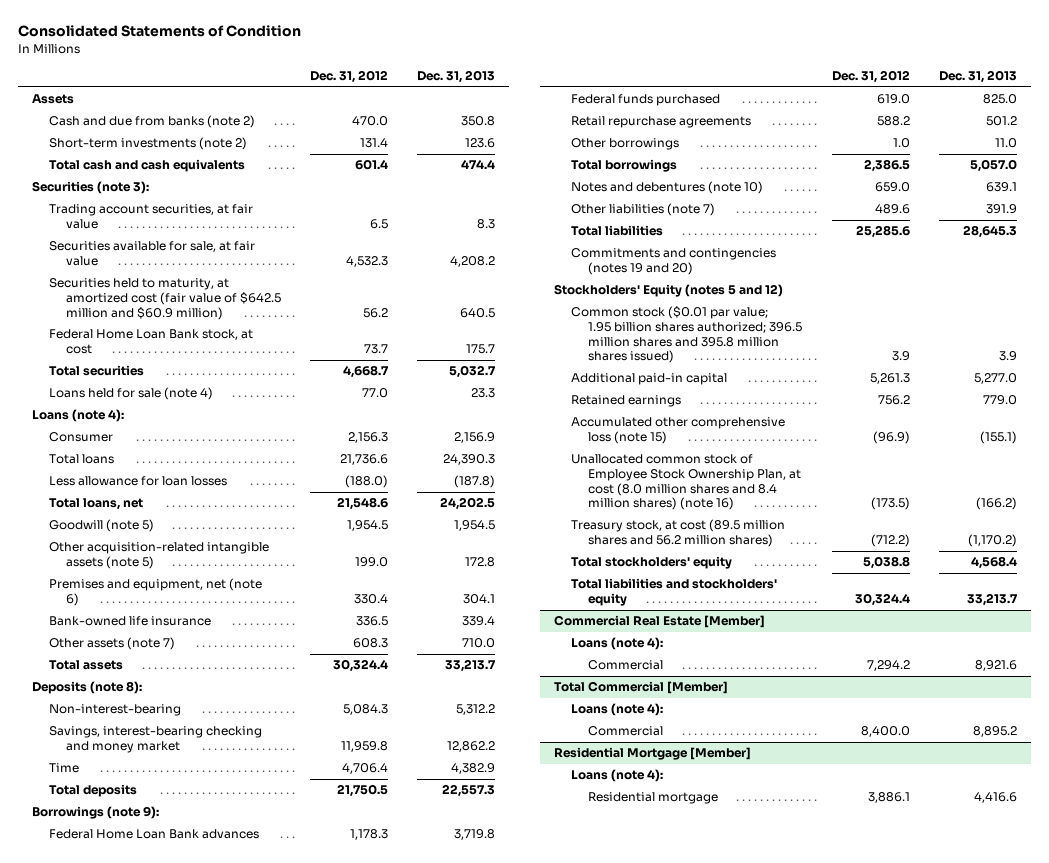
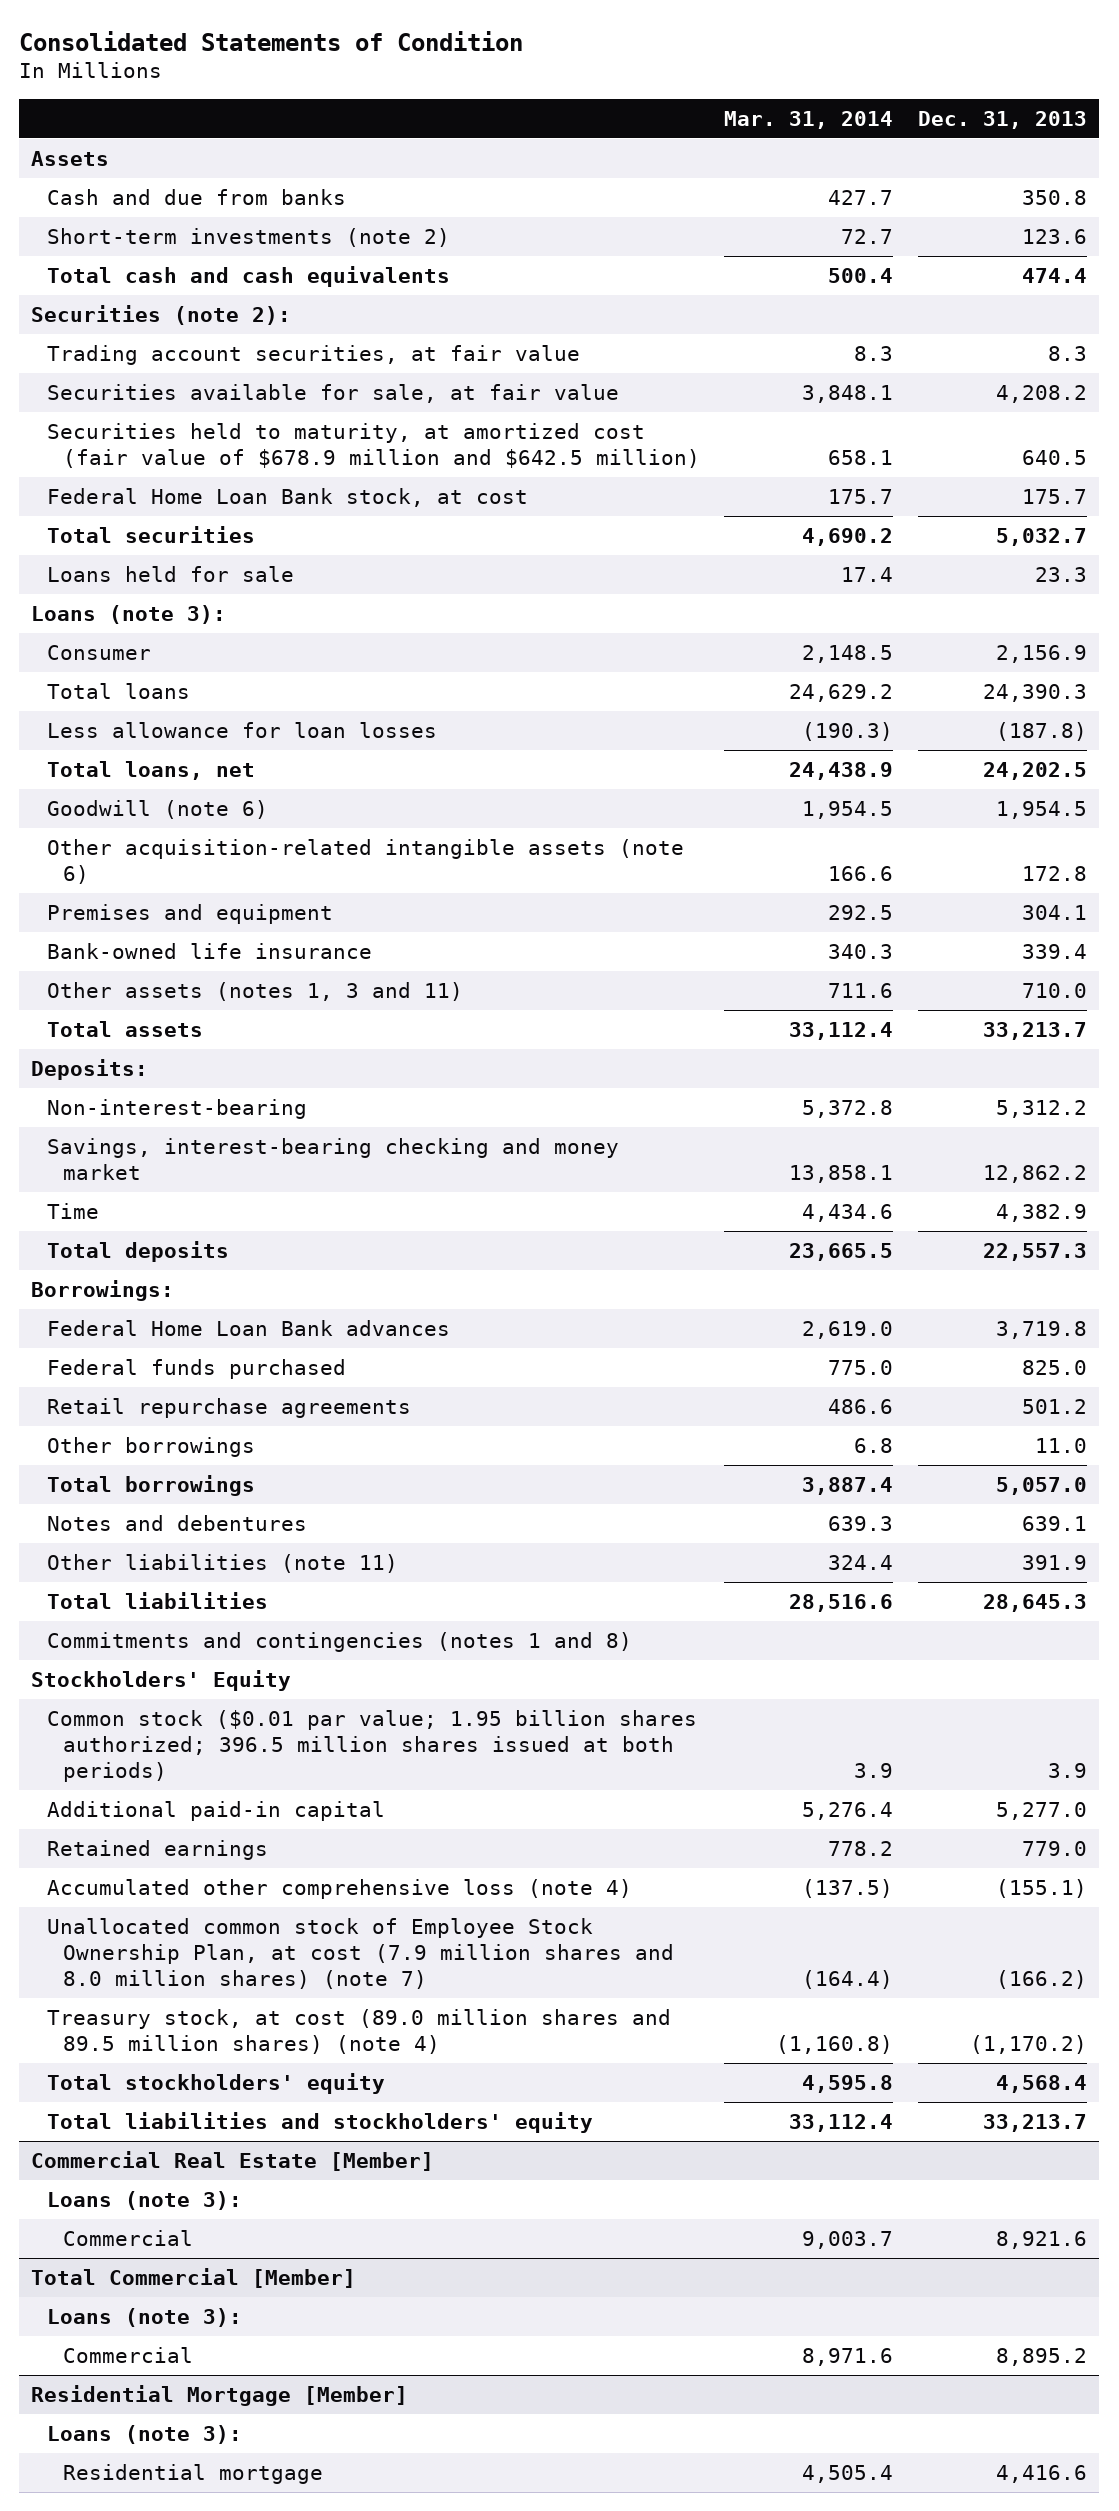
[309,70,388,84] Dec. 31, 2012 -> none
none -> [724,110,894,129] Mar. 31, 2014
[48,115,255,129] Cash and due from banks (note 2) -> [47,188,347,205] Cash and due from banks
[32,181,150,195] Securities (note 3): -> [31,304,292,325] Securities (note 2):
[48,278,281,320] Securities held to maturity, at amortized cost (fair value of $642.5 million and $60.9 million) -> [47,422,700,469] Securities held to maturity, at amortized cost (fair value of $678.9 million and $642.5 million)
[48,387,213,401] Loans held for sale (note 4) -> [47,565,295,582] Loans held for sale
[32,409,125,423] Loans (note 4): -> [31,604,227,624] Loans (note 3):
[48,519,154,533] Goodwill (note 5) -> [47,799,269,819] Goodwill (note 6)
[48,542,269,570] Other acquisition-related intangible assets (note 5) -> [47,838,685,885] Other acquisition-related intangible assets (note 6)
[48,578,262,607] Premises and equipment, net (note 6) -> [47,903,334,924] Premises and equipment
[48,637,175,651] Other assets (note 7) -> [47,981,464,1001] Other assets (notes 1, 3 and 11)
[32,681,143,695] Deposits (note 8): -> [31,1058,149,1080] Deposits:
[32,806,160,820] Borrowings (note 9): -> [31,1279,175,1301] Borrowings:
[570,181,763,195] Notes and debentures (note 10) -> [47,1514,308,1531] Notes and debentures
[570,203,715,217] Other liabilities (note 7) -> [47,1553,399,1573] Other liabilities (note 11)
[570,248,776,276] Commitments and contingencies (notes 19 and 20) -> [47,1631,633,1652] Commitments and contingencies (notes 1 and 8)
[554,284,784,298] Stockholders' Equity (notes 5 and 12) -> [31,1669,292,1691] Stockholders' Equity
[570,306,802,364] Common stock ($0.01 par value; 1.95 billion shares authorized; 396.5 million shares and 395.8 million shares issued) -> [47,1709,698,1783] Common stock ($0.01 par value; 1.95 billion shares authorized; 396.5 million shares issued at both periods)
[570,417,785,445] Accumulated other comprehensive loss (note 15) -> [47,1878,633,1899] Accumulated other comprehensive loss (note 4)
[570,454,801,511] Unallocated common stock of Employee Stock Ownership Plan, at cost (8.0 million shares and 8.4 million shares) (note 16) -> [47,1917,674,1990] Unallocated common stock of Employee Stock Ownership Plan, at cost (7.9 million shares and 8.0 million shares) (note 7)
[570,519,785,548] Treasury stock, at cost (89.5 million shares and 56.2 million shares) -> [47,2008,672,2055] Treasury stock, at cost (89.0 million shares and 89.5 million shares) (note 4)
[570,637,663,651] Loans (note 4): -> [47,2190,243,2210] Loans (note 3):
[570,703,663,717] Loans (note 4): -> [47,2307,243,2327] Loans (note 3):
[570,769,663,783] Loans (note 4): -> [47,2424,243,2444] Loans (note 3):

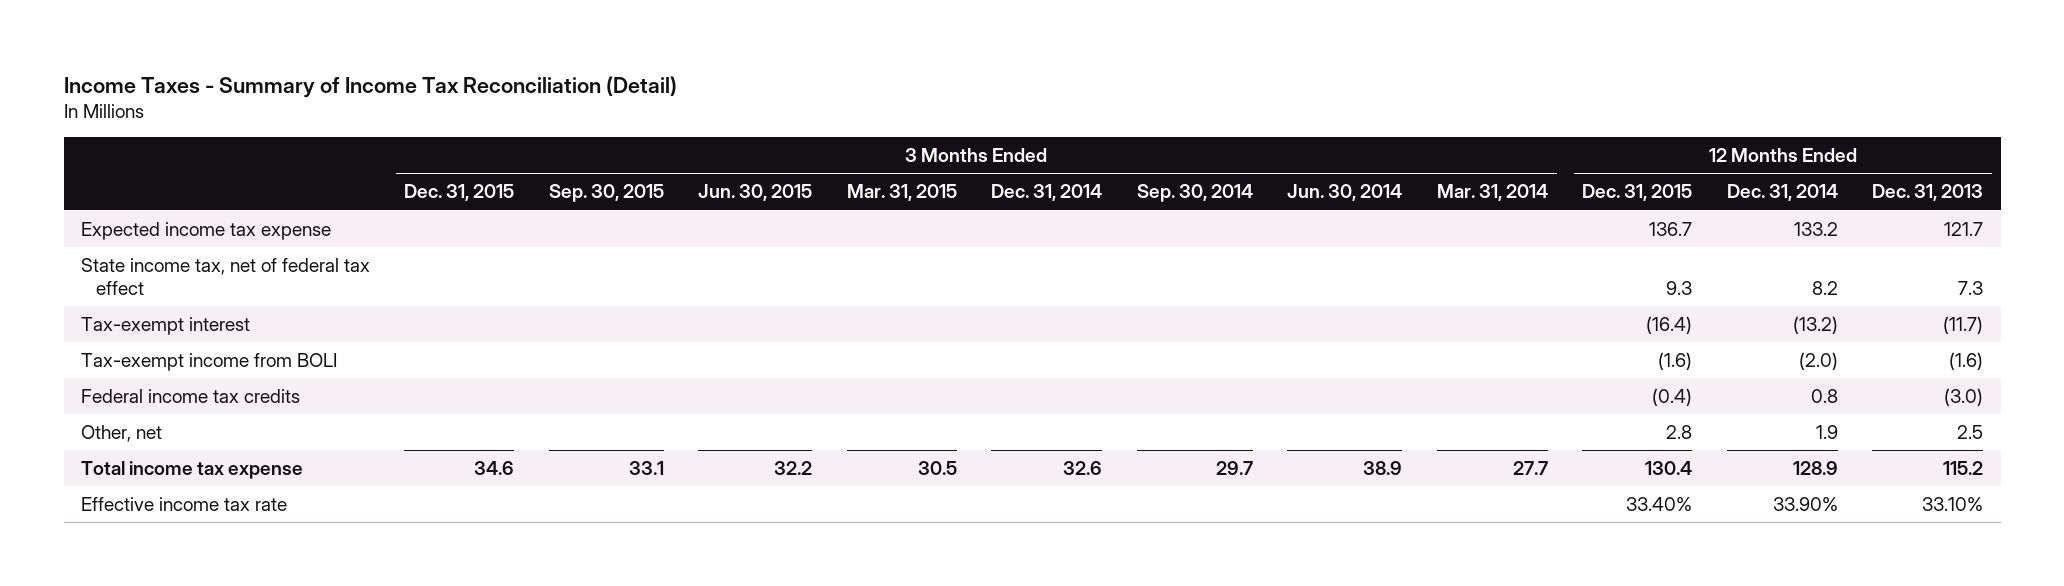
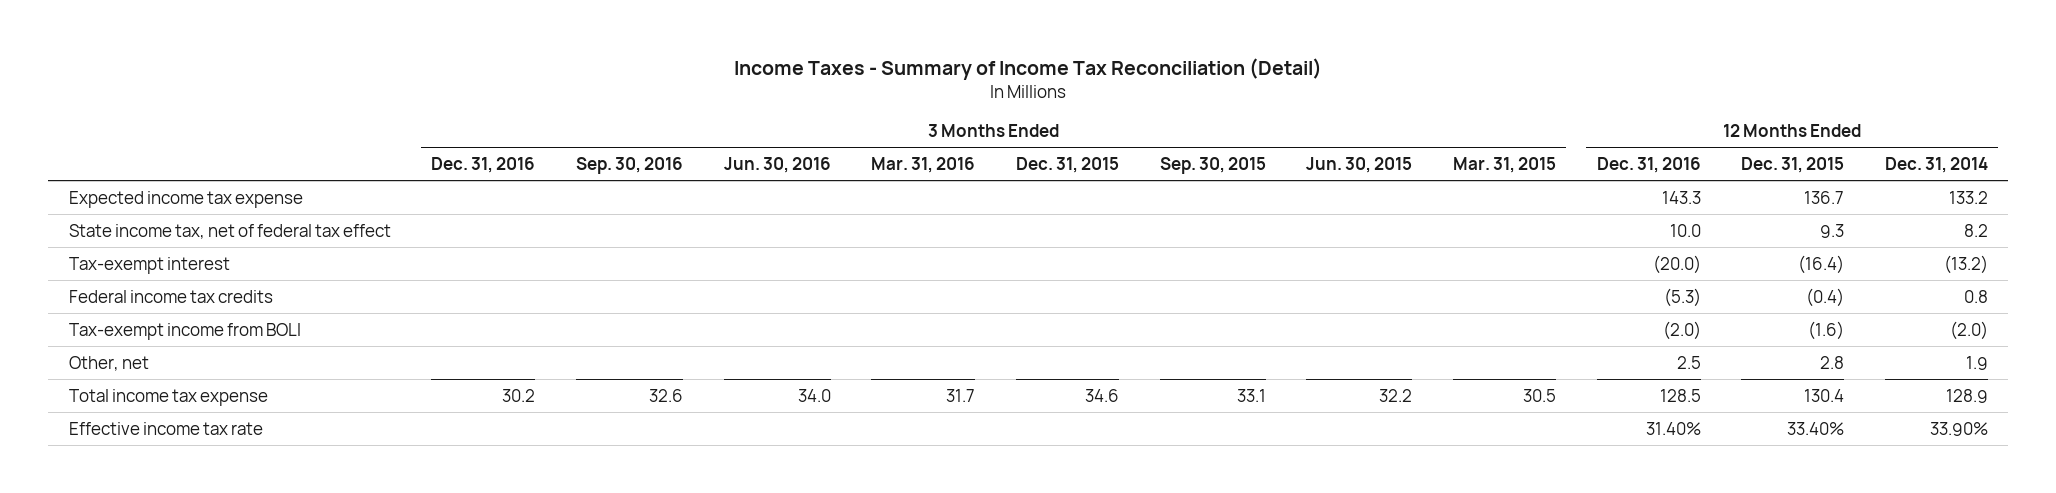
[991,184,1103,202] Dec. 31, 2014 -> none
[1136,184,1253,203] Sep. 30, 2014 -> none
[1287,184,1403,202] Jun. 30, 2014 -> none
[1436,184,1548,202] Mar. 31, 2014 -> none
[1872,184,1984,202] Dec. 31, 2013 -> none
none -> [431,156,536,173] Dec. 31, 2016
none -> [575,156,683,174] Sep. 30, 2016
none -> [723,156,831,173] Jun. 30, 2016
none -> [871,156,976,173] Mar. 31, 2016
none -> [1596,156,1701,173] Dec. 31, 2016
[80,353,337,372] Tax-exempt income from BOLI -> [68,322,301,340] Tax-exempt income from BOLI

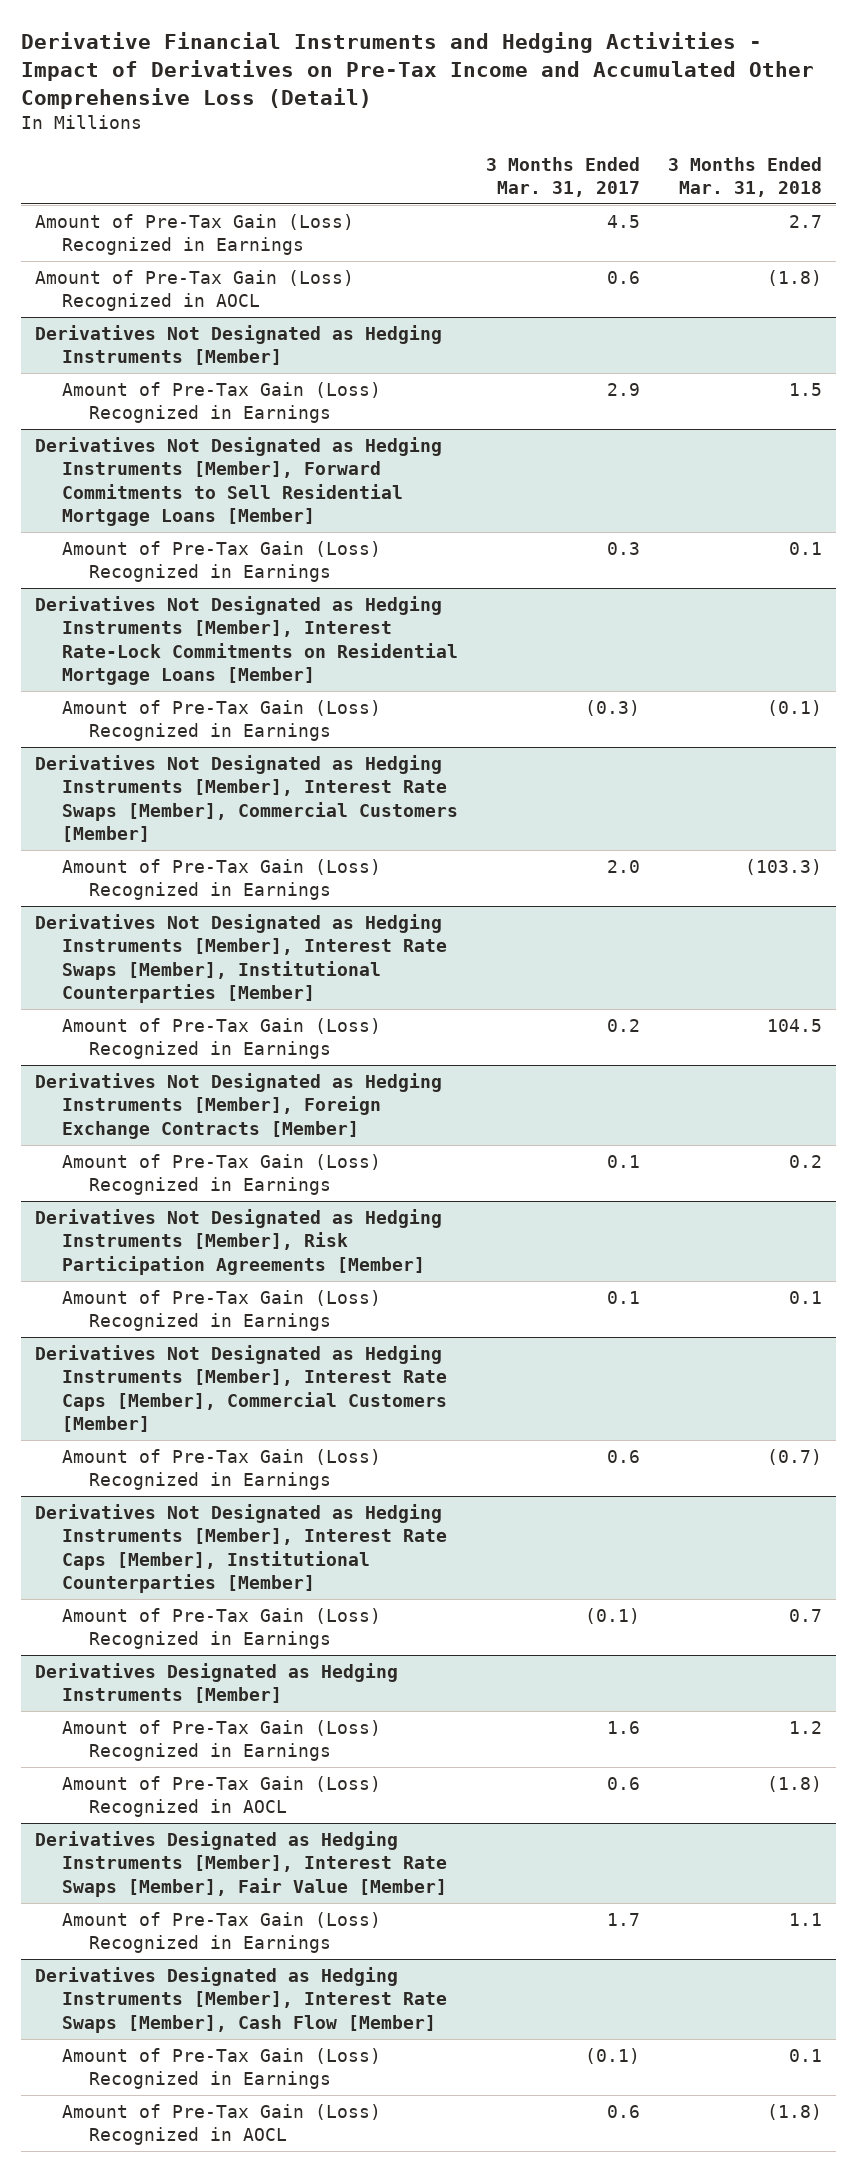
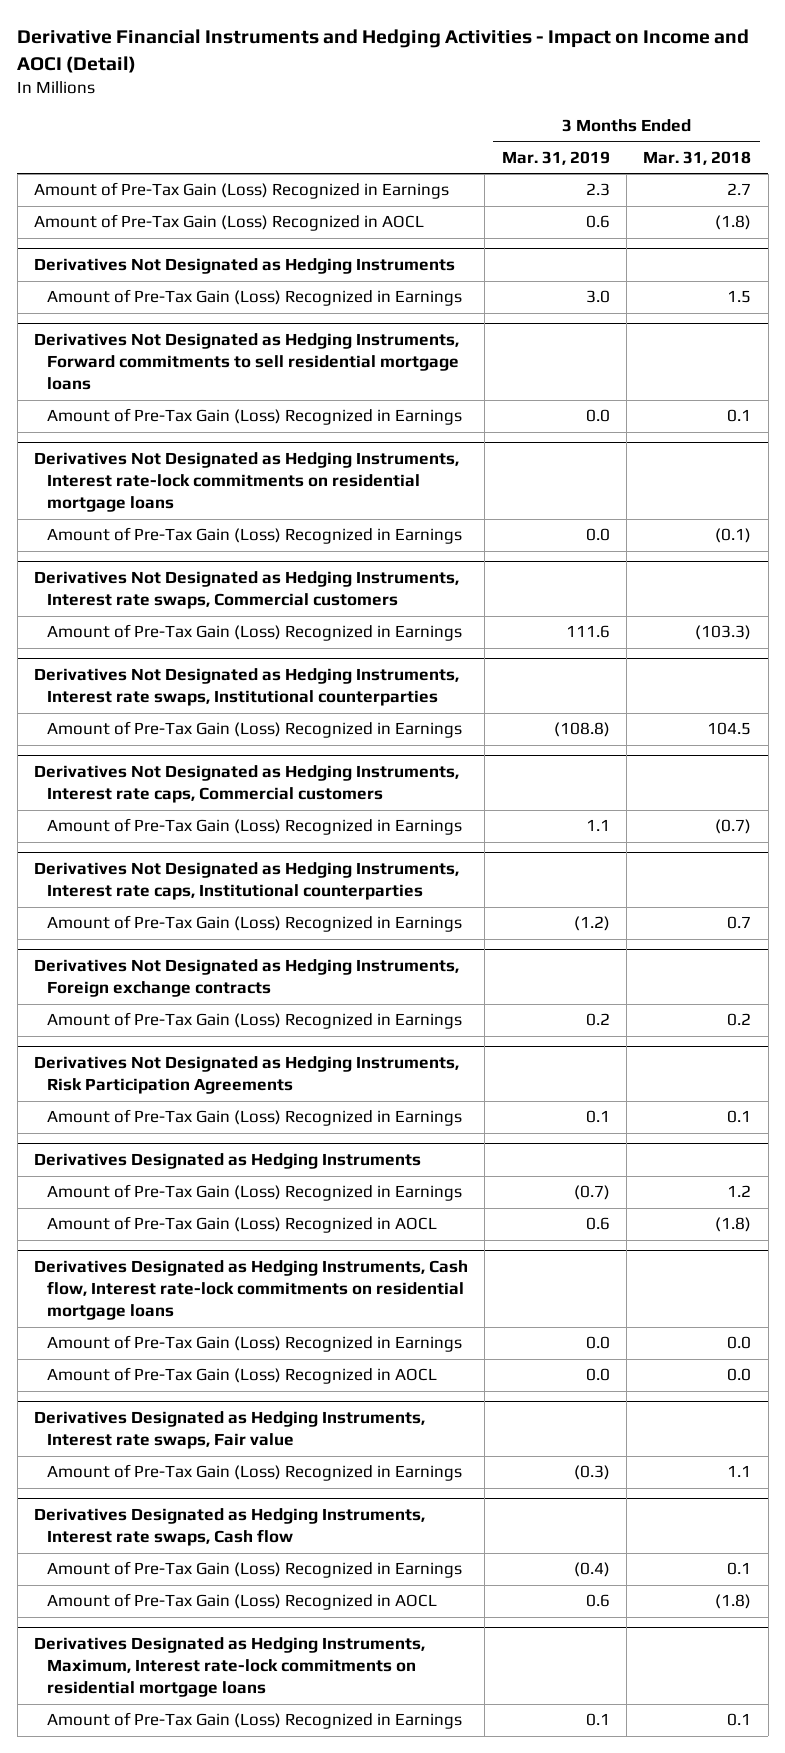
[20,31,814,109] Derivative Financial Instruments and Hedging Activities - Impact of Derivatives on Pre-Tax Income and Accumulated Other Comprehensive Loss (Detail) -> [17,29,750,73] Derivative Financial Instruments and Hedging Activities - Impact on Income and AOCI (Detail)
[486,156,641,197] 3 Months Ended Mar. 31, 2017 -> none
none -> [501,150,610,165] Mar. 31, 2019
[34,325,442,366] Derivatives Not Designated as Hedging Instruments [Member] -> [33,258,455,275] Derivatives Not Designated as Hedging Instruments
[34,437,442,526] Derivatives Not Designated as Hedging Instruments [Member], Forward Commitments to Sell Residential Mortgage Loans [Member] -> [33,333,460,391] Derivatives Not Designated as Hedging Instruments, Forward commitments to sell residential mortgage loans
[34,596,459,685] Derivatives Not Designated as Hedging Instruments [Member], Interest Rate-Lock Commitments on Residential Mortgage Loans [Member] -> [33,452,459,513] Derivatives Not Designated as Hedging Instruments, Interest rate-lock commitments on residential mortgage loans
[34,755,459,842] Derivatives Not Designated as Hedging Instruments [Member], Interest Rate Swaps [Member], Commercial Customers [Member] -> [33,571,459,610] Derivatives Not Designated as Hedging Instruments, Interest rate swaps, Commercial customers
[34,914,448,1003] Derivatives Not Designated as Hedging Instruments [Member], Interest Rate Swaps [Member], Institutional Counterparties [Member] -> [33,668,459,707] Derivatives Not Designated as Hedging Instruments, Interest rate swaps, Institutional counterparties
[34,1073,442,1139] Derivatives Not Designated as Hedging Instruments [Member], Foreign Exchange Contracts [Member] -> none
[62,1154,382,1196] Amount of Pre-Tax Gain (Loss) Recognized in Earnings -> none
[34,1209,442,1275] Derivatives Not Designated as Hedging Instruments [Member], Risk Participation Agreements [Member] -> none
[62,1290,382,1332] Amount of Pre-Tax Gain (Loss) Recognized in Earnings -> none
[34,1345,448,1432] Derivatives Not Designated as Hedging Instruments [Member], Interest Rate Caps [Member], Commercial Customers [Member] -> [33,765,459,804] Derivatives Not Designated as Hedging Instruments, Interest rate caps, Commercial customers
[34,1504,448,1593] Derivatives Not Designated as Hedging Instruments [Member], Interest Rate Caps [Member], Institutional Counterparties [Member] -> [33,862,459,901] Derivatives Not Designated as Hedging Instruments, Interest rate caps, Institutional counterparties
none -> [33,959,459,998] Derivatives Not Designated as Hedging Instruments, Foreign exchange contracts
none -> [47,1012,463,1030] Amount of Pre-Tax Gain (Loss) Recognized in Earnings
none -> [33,1056,459,1095] Derivatives Not Designated as Hedging Instruments, Risk Participation Agreements
none -> [47,1109,463,1127] Amount of Pre-Tax Gain (Loss) Recognized in Earnings
[34,1663,398,1704] Derivatives Designated as Hedging Instruments [Member] -> [33,1153,421,1170] Derivatives Designated as Hedging Instruments
none -> [33,1260,468,1321] Derivatives Designated as Hedging Instruments, Cash flow, Interest rate-lock commitments on residential mortgage loans
none -> [47,1335,463,1353] Amount of Pre-Tax Gain (Loss) Recognized in Earnings
none -> [47,1367,438,1385] Amount of Pre-Tax Gain (Loss) Recognized in AOCL
[34,1831,448,1897] Derivatives Designated as Hedging Instruments [Member], Interest Rate Swaps [Member], Fair Value [Member] -> [33,1411,425,1450] Derivatives Designated as Hedging Instruments, Interest rate swaps, Fair value
[34,1967,448,2033] Derivatives Designated as Hedging Instruments [Member], Interest Rate Swaps [Member], Cash Flow [Member] -> [33,1508,425,1547] Derivatives Designated as Hedging Instruments, Interest rate swaps, Cash flow
none -> [33,1637,425,1698] Derivatives Designated as Hedging Instruments, Maximum, Interest rate-lock commitments on residential mortgage loans
none -> [47,1712,463,1730] Amount of Pre-Tax Gain (Loss) Recognized in Earnings

